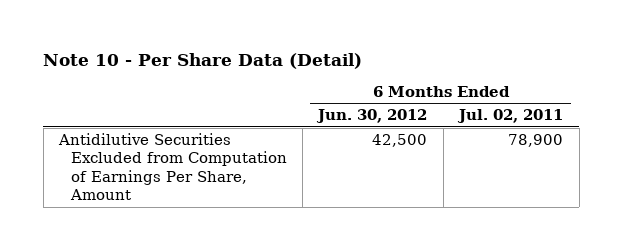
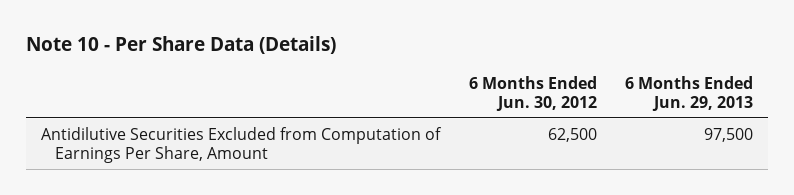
[43,52,363,69] Note 10 - Per Share Data (Detail) -> [26,36,337,55] Note 10 - Per Share Data (Details)
[457,109,564,124] Jul. 02, 2011 -> none
none -> [625,75,754,111] 6 Months Ended Jun. 29, 2013
[372,133,428,147] 42,500 -> [547,128,597,143] 62,500

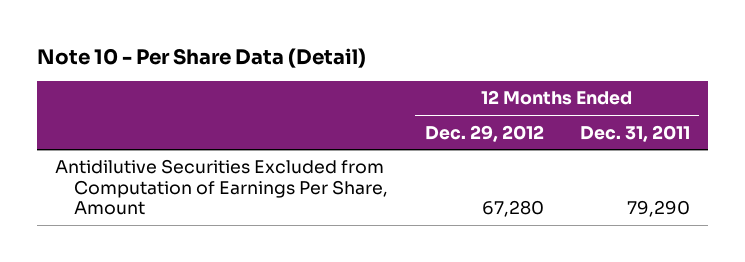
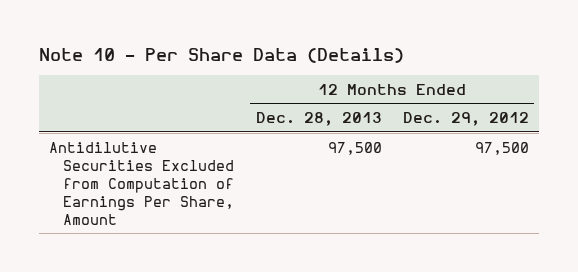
[37,47,367,68] Note 10 - Per Share Data (Detail) -> [38,47,404,63] Note 10 - Per Share Data (Details)
[580,124,691,142] Dec. 31, 2011 -> none
none -> [255,111,382,126] Dec. 28, 2013
[481,199,544,217] 67,280 -> [474,141,529,155] 97,500

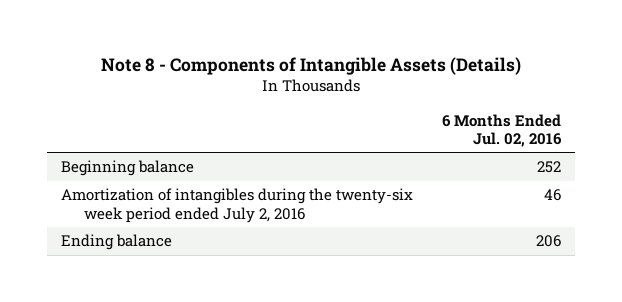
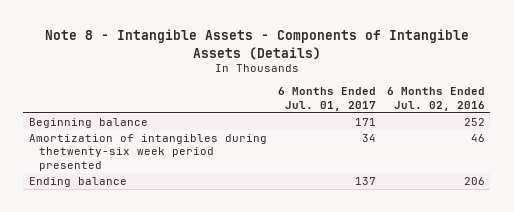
[101,56,522,75] Note 8 - Components of Intangible Assets (Details) -> [44,29,469,60] Note 8 - Intangible Assets - Components of Intangible Assets (Details)
none -> [277,87,376,111] 6 Months Ended Jul. 01, 2017
[61,188,414,223] Amortization of intangibles during the twenty-six week period ended July 2, 2016 -> [28,134,267,171] Amortization of intangibles during thetwenty-six week period presented

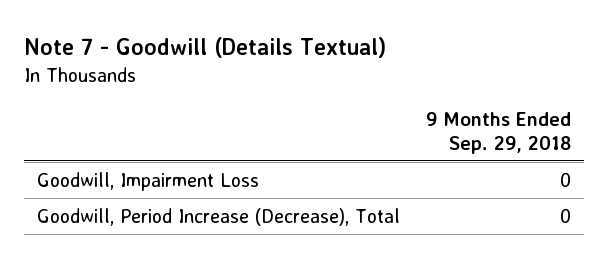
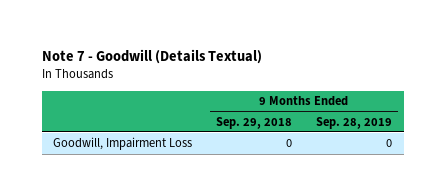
none -> [315,116,392,129] Sep. 28, 2019
[36,207,400,226] Goodwill, Period Increase (Decrease), Total -> none

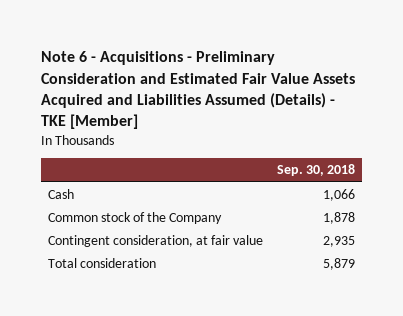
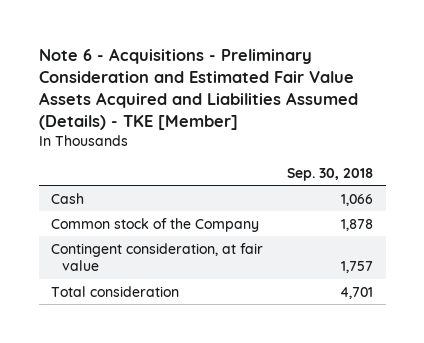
[322,236,355,248] 2,935 -> [341,261,374,274] 1,757
[322,258,355,271] 5,879 -> [340,286,374,299] 4,701

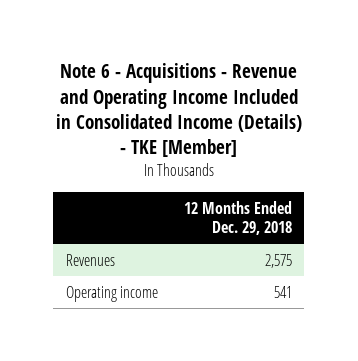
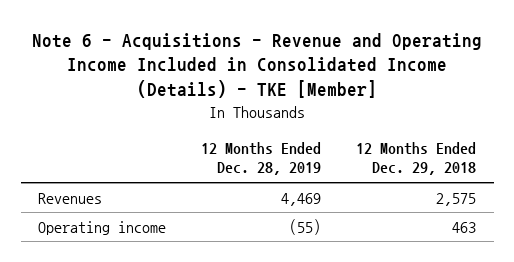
none -> [201,141,322,176] 12 Months Ended Dec. 28, 2019
[273,285,292,298] 541 -> [452,221,477,233] 463

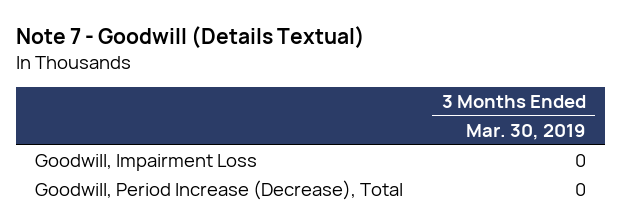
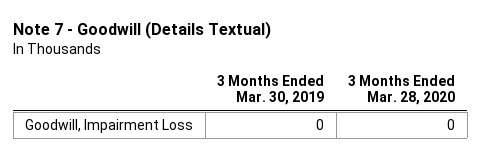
none -> [348,74,456,106] 3 Months Ended Mar. 28, 2020
[34,180,403,201] Goodwill, Period Increase (Decrease), Total -> none

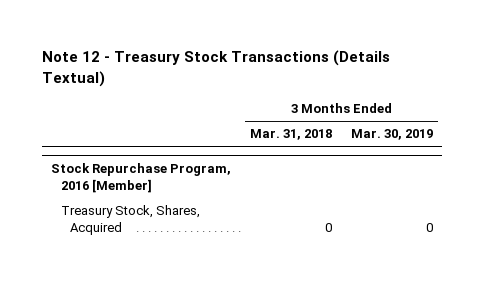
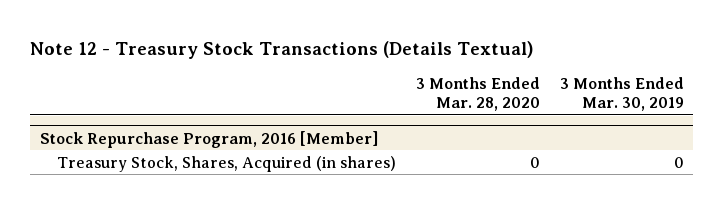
[250,129,333,141] Mar. 31, 2018 -> none
none -> [415,76,540,112] 3 Months Ended Mar. 28, 2020
[60,205,200,236] Treasury Stock, Shares, Acquired -> [57,155,397,172] Treasury Stock, Shares, Acquired (in shares)

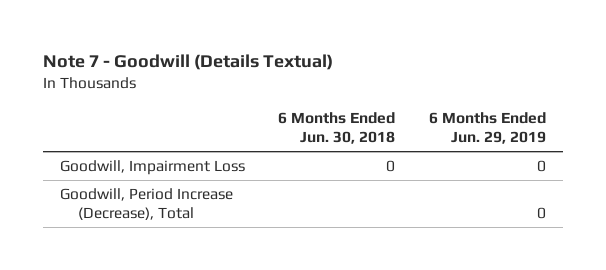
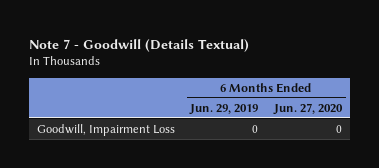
[278,111,396,145] 6 Months Ended Jun. 30, 2018 -> none
none -> [272,102,343,115] Jun. 27, 2020
[59,188,233,221] Goodwill, Period Increase (Decrease), Total -> none

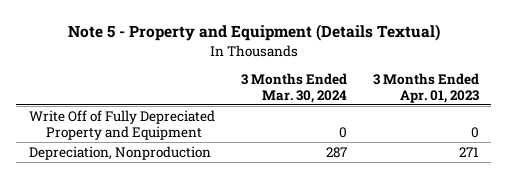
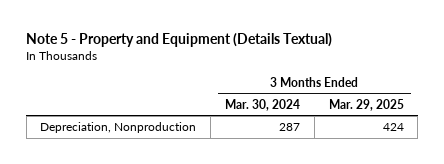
[372,73,479,104] 3 Months Ended Apr. 01, 2023 -> none
none -> [328,98,404,111] Mar. 29, 2025
[28,109,215,140] Write Off of Fully Depreciated Property and Equipment -> none

